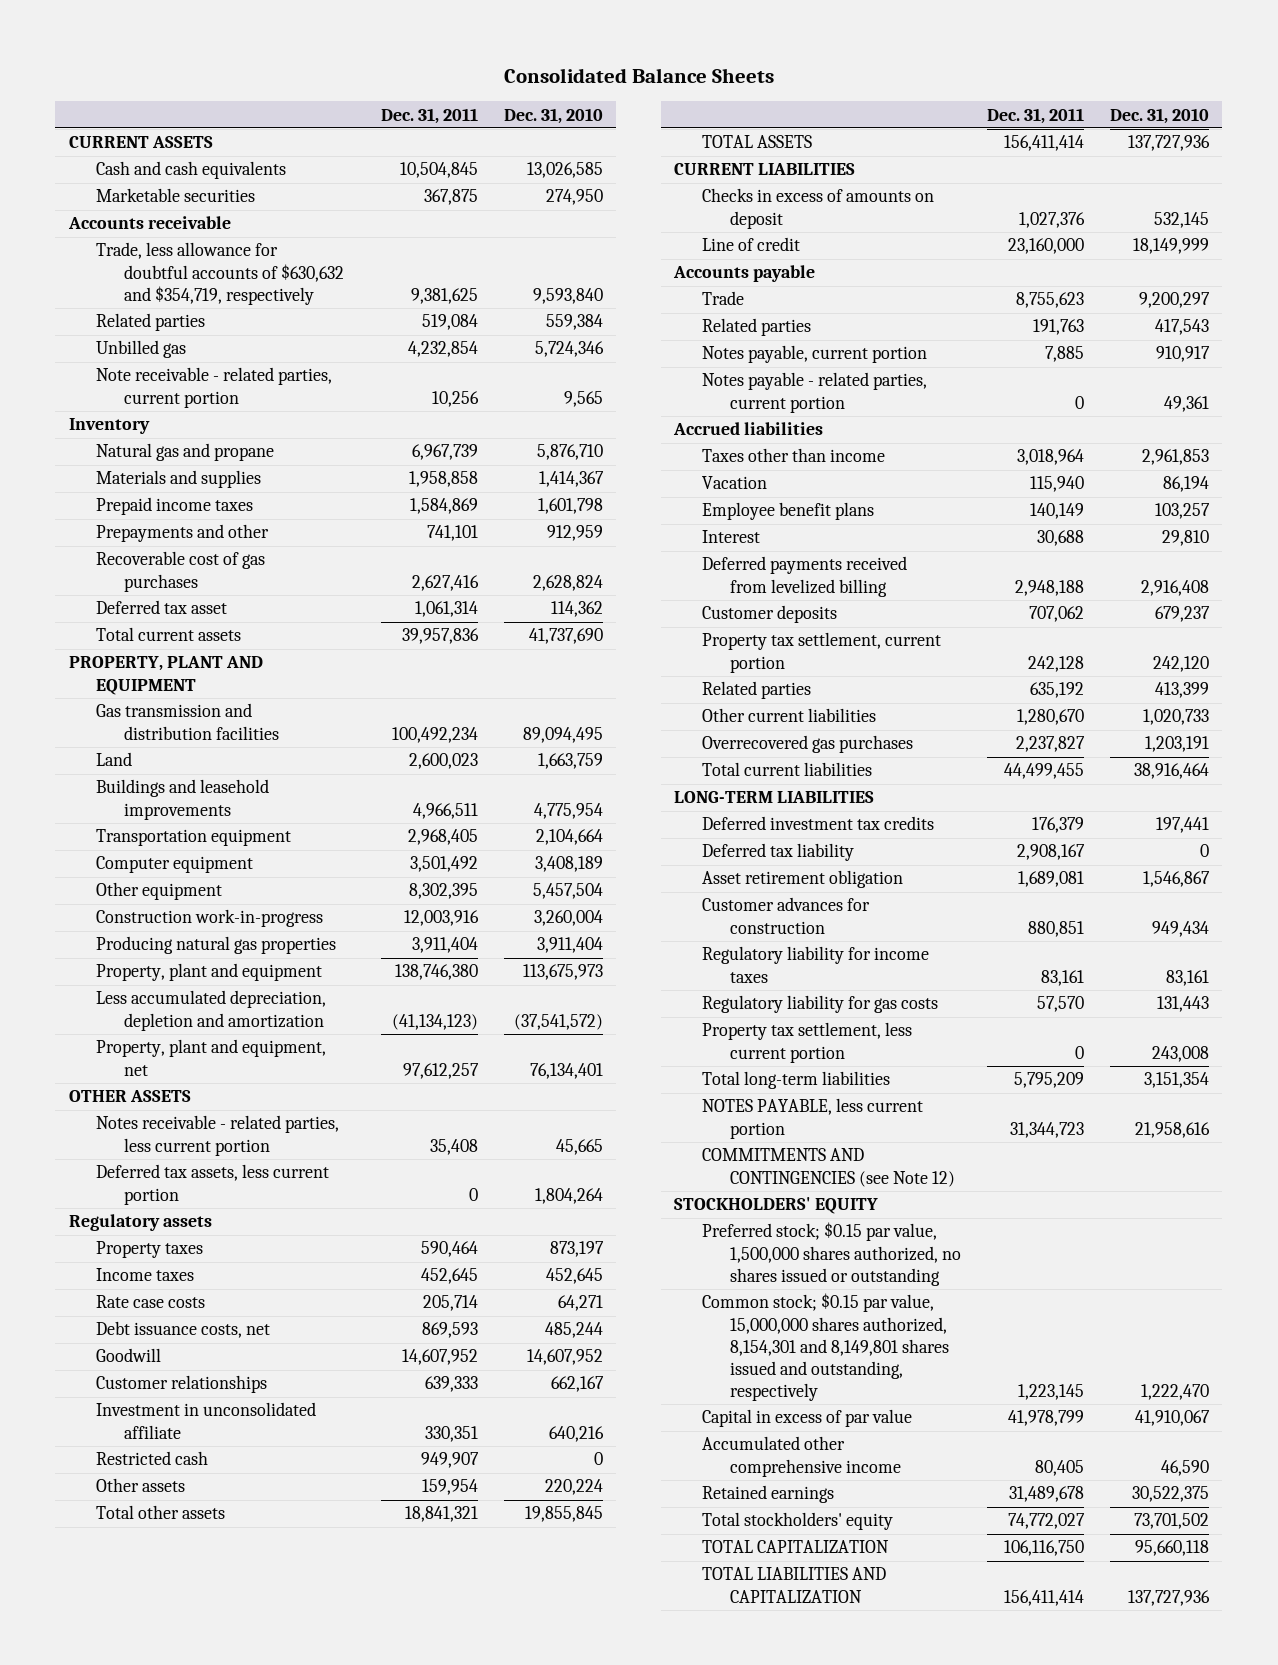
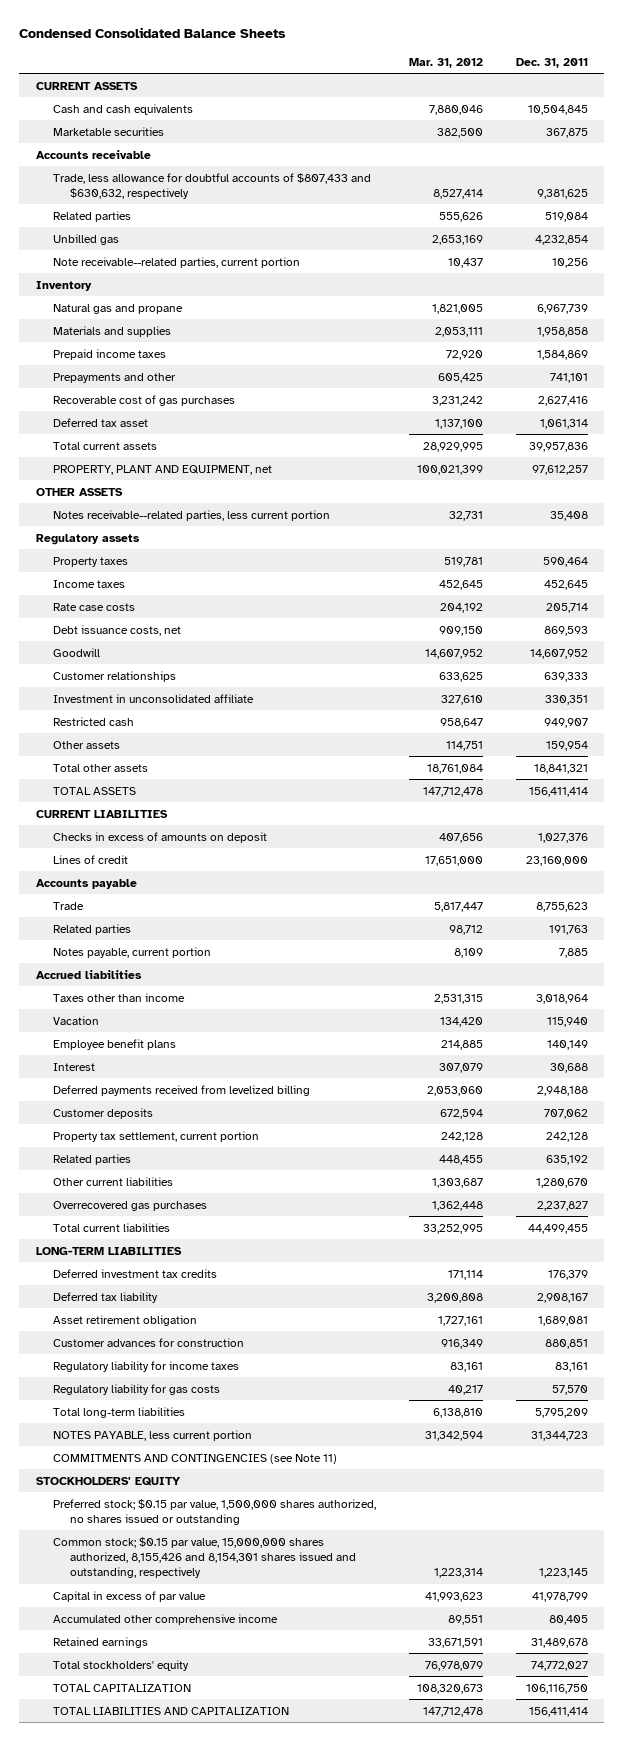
[503,68,774,84] Consolidated Balance Sheets -> [19,27,287,39] Condensed Consolidated Balance Sheets
[504,107,604,124] Dec. 31, 2010 -> none
none -> [408,57,483,68] Mar. 31, 2012
[96,242,345,305] Trade, less allowance for doubtful accounts of $630,632 and $354,719, respectively -> [53,172,372,199] Trade, less allowance for doubtful accounts of $807,433 and $630,632, respectively
[96,367,333,408] Note receivable - related parties, current portion -> [53,256,301,268] Note receivable--related parties, current portion
[68,656,263,695] PROPERTY, PLANT AND EQUIPMENT -> none
[96,703,280,740] Gas transmission and distribution facilities -> none
[96,752,133,767] Land -> none
[96,779,270,820] Buildings and leasehold improvements -> none
[96,829,292,847] Transportation equipment -> none
[96,856,254,874] Computer equipment -> none
[96,882,223,901] Other equipment -> none
[96,909,324,928] Construction work-in-progress -> none
[96,936,337,955] Producing natural gas properties -> none
[96,963,323,982] Property, plant and equipment -> none
[96,990,327,1031] Less accumulated depreciation, depletion and amortization -> none
[96,1039,327,1076] Property, plant and equipment, net -> [53,464,273,475] PROPERTY, PLANT AND EQUIPMENT, net
[96,1164,330,1205] Deferred tax assets, less current portion -> none
[96,1115,340,1156] Notes receivable - related parties, less current portion -> [53,509,331,521] Notes receivable--related parties, less current portion
[702,237,801,252] Line of credit -> [53,854,129,864] Lines of credit
[702,372,928,413] Notes payable - related parties, current portion -> none
[702,1022,913,1063] Property tax settlement, less current portion -> none
[702,1148,955,1187] COMMITMENTS AND CONTINGENCIES (see Note 12) -> [53,1453,338,1464] COMMITMENTS AND CONTINGENCIES (see Note 11)
[702,1293,949,1401] Common stock; $0.15 par value, 15,000,000 shares authorized, 8,154,301 and 8,149,801 shares issued and outstanding, respectively -> [53,1536,357,1579] Common stock; $0.15 par value, 15,000,000 shares authorized, 8,155,426 and 8,154,301 shares issued and outstanding, respectively

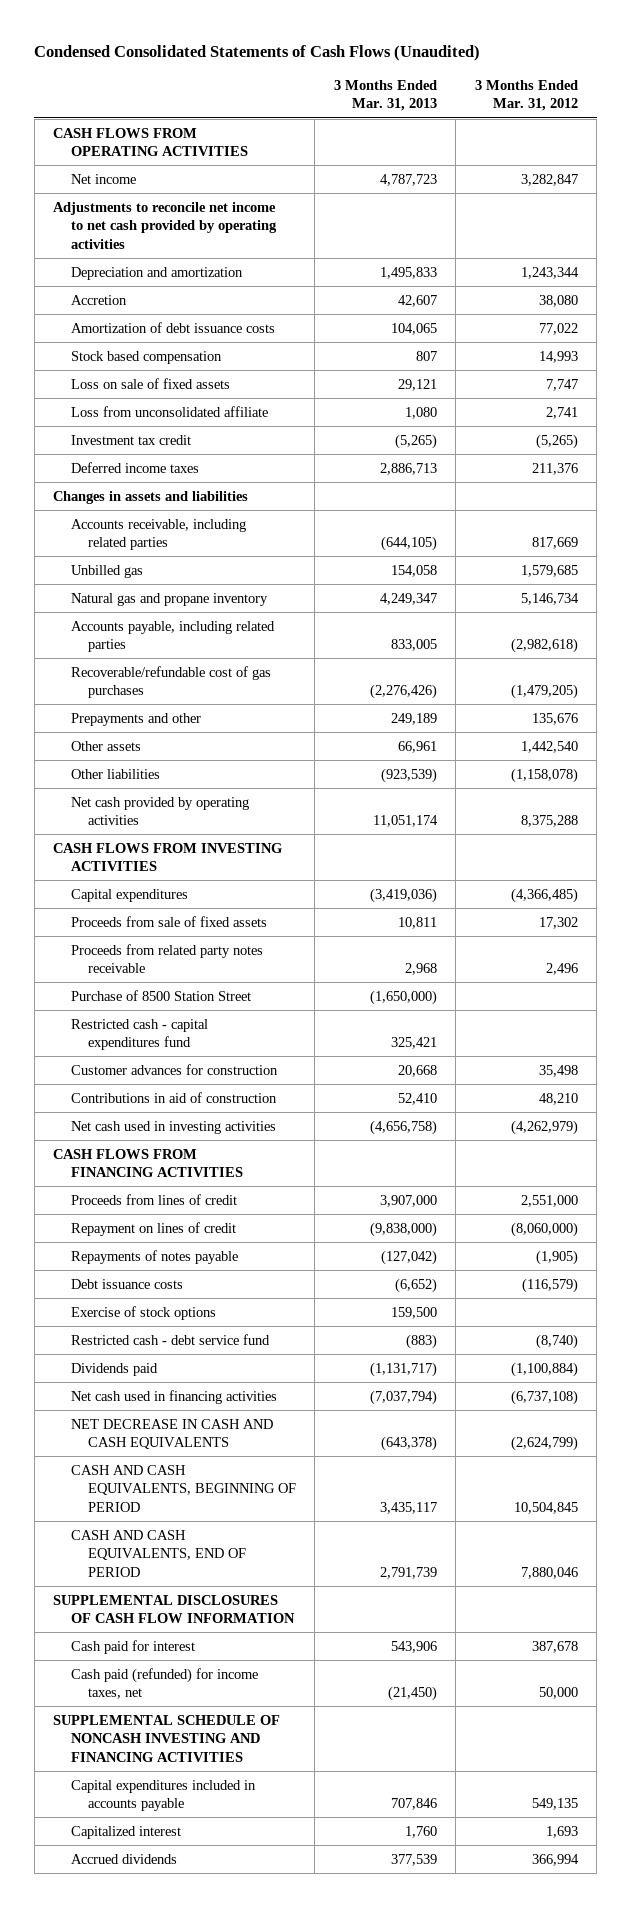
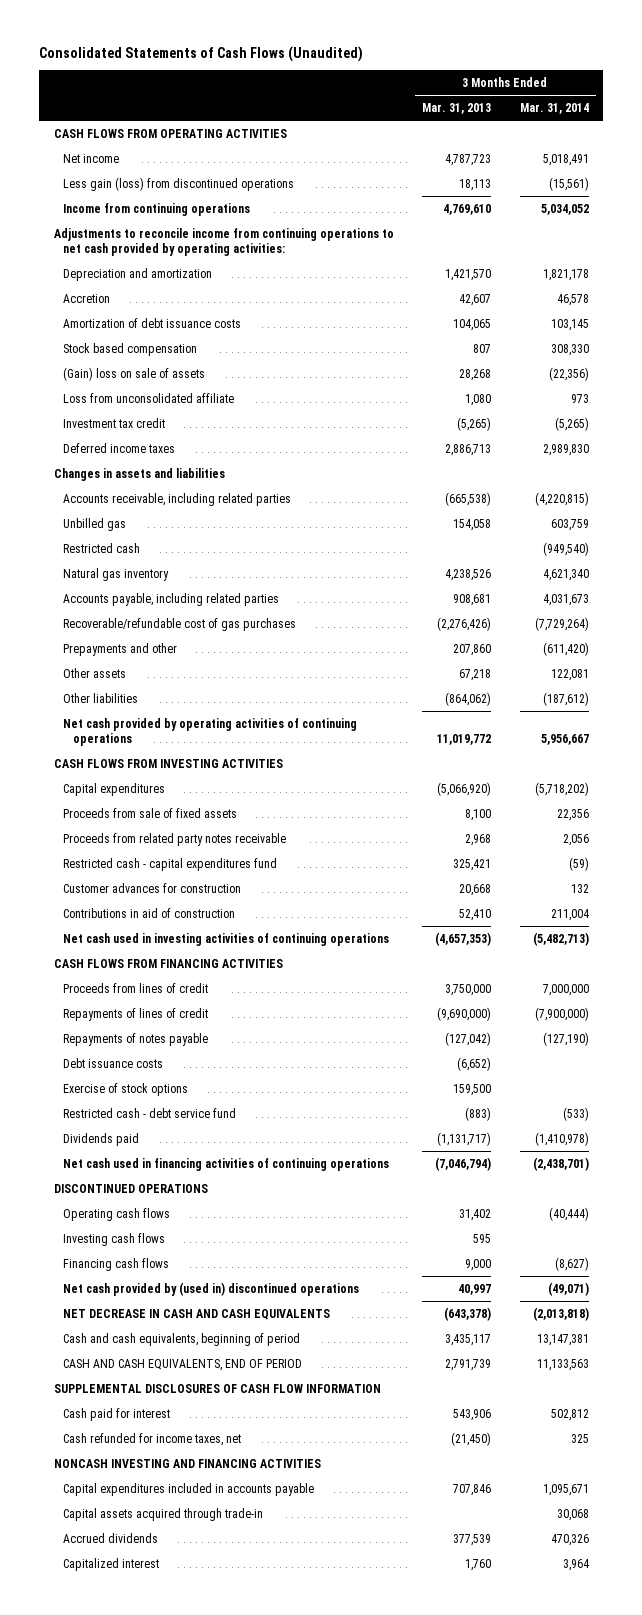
[34,44,481,61] Condensed Consolidated Statements of Cash Flows (Unaudited) -> [39,46,364,63] Consolidated Statements of Cash Flows (Unaudited)
[474,79,578,112] 3 Months Ended Mar. 31, 2012 -> none
none -> [519,103,589,115] Mar. 31, 2014
none -> [63,176,295,191] Less gain (loss) from discontinued operations
none -> [63,202,251,216] Income from continuing operations
[53,201,277,249] Adjustments to reconcile net income to net cash provided by operating activities -> [53,227,394,257] Adjustments to reconcile income from continuing operations to net cash provided by operating activities:
[379,266,437,279] 1,495,833 -> [445,268,492,281] 1,421,570
[70,377,230,389] Loss on sale of fixed assets -> [63,366,206,381] (Gain) loss on sale of assets
[397,378,437,391] 29,121 -> [459,368,492,381] 28,268
[380,536,437,552] (644,105) -> [445,491,492,506] (665,538)
none -> [63,542,141,553] Restricted cash
[70,592,268,606] Natural gas and propane inventory -> [63,567,170,581] Natural gas inventory
[379,592,437,605] 4,249,347 -> [445,568,492,581] 4,238,526
[390,639,437,652] 833,005 -> [453,593,492,606] 908,681
[390,712,437,725] 249,189 -> [453,643,492,656] 207,860
[397,740,437,753] 66,961 -> [459,668,492,681] 67,218
[380,767,437,783] (923,539) -> [445,691,492,706] (864,062)
[70,796,249,826] Net cash provided by operating activities -> [63,717,358,747] Net cash provided by operating activities of continuing operations
[372,815,438,828] 11,051,174 -> [437,734,492,746] 11,019,772
[369,887,437,903] (3,419,036) -> [437,781,492,796] (5,066,920)
[397,916,437,929] 10,811 -> [465,808,492,821] 8,100
[70,989,251,1001] Purchase of 8500 Station Street -> none
[70,1120,276,1134] Net cash used in investing activities -> [63,932,390,946] Net cash used in investing activities of continuing operations
[369,1119,437,1135] (4,656,758) -> [435,931,492,946] (4,657,353)
[379,1194,437,1207] 3,907,000 -> [445,983,492,996] 3,750,000
[70,1221,236,1236] Repayment on lines of credit -> [63,1007,209,1021] Repayments of lines of credit
[369,1221,437,1237] (9,838,000) -> [437,1006,492,1021] (9,690,000)
[70,1389,277,1404] Net cash used in financing activities -> [63,1157,390,1171] Net cash used in financing activities of continuing operations
[369,1389,437,1405] (7,037,794) -> [435,1156,492,1171] (7,046,794)
none -> [53,1183,208,1193] DISCONTINUED OPERATIONS
none -> [63,1207,171,1221] Operating cash flows
none -> [63,1232,166,1246] Investing cash flows
none -> [63,1257,170,1271] Financing cash flows
none -> [63,1281,360,1296] Net cash provided by (used in) discontinued operations
[70,1464,296,1512] CASH AND CASH EQUIVALENTS, BEGINNING OF PERIOD -> [63,1332,301,1346] Cash and cash equivalents, beginning of period
[70,1667,258,1700] Cash paid (refunded) for income taxes, net -> [63,1432,242,1446] Cash refunded for income taxes, net
[53,1714,281,1762] SUPPLEMENTAL SCHEDULE OF NONCASH INVESTING AND FINANCING ACTIVITIES -> [53,1458,321,1468] NONCASH INVESTING AND FINANCING ACTIVITIES
none -> [63,1507,264,1521] Capital assets acquired through trade-in
[70,1825,181,1839] Capitalized interest -> [63,1557,160,1571] Capitalized interest

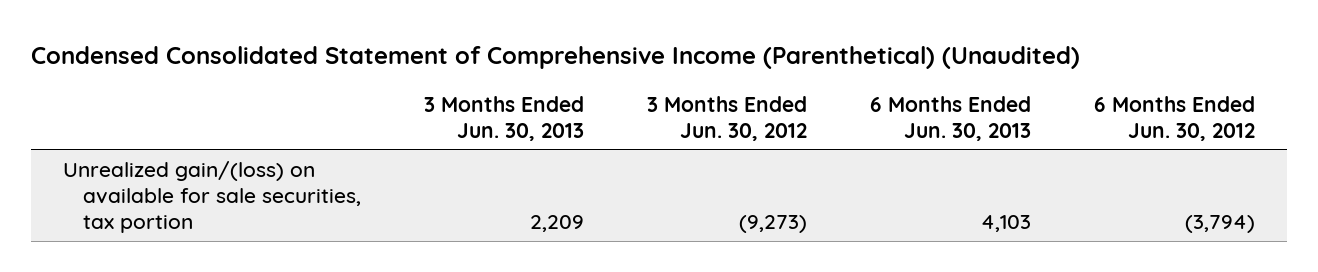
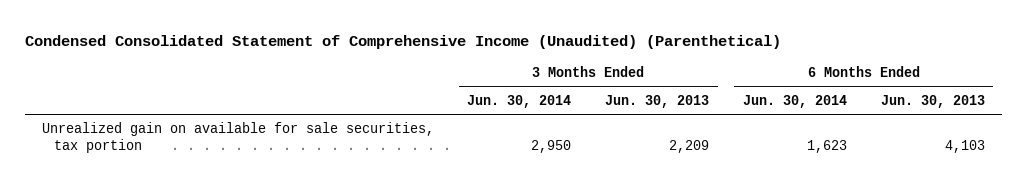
[31,45,1081,69] Condensed Consolidated Statement of Comprehensive Income (Parenthetical) (Unaudited) -> [24,34,781,49] Condensed Consolidated Statement of Comprehensive Income (Unaudited) (Parenthetical)
[647,95,808,141] 3 Months Ended Jun. 30, 2012 -> none
[1094,95,1256,141] 6 Months Ended Jun. 30, 2012 -> none
none -> [467,95,572,109] Jun. 30, 2014
none -> [742,95,847,109] Jun. 30, 2014
[62,160,361,234] Unrealized gain/(loss) on available for sale securities, tax portion -> [41,122,434,154] Unrealized gain on available for sale securities, tax portion

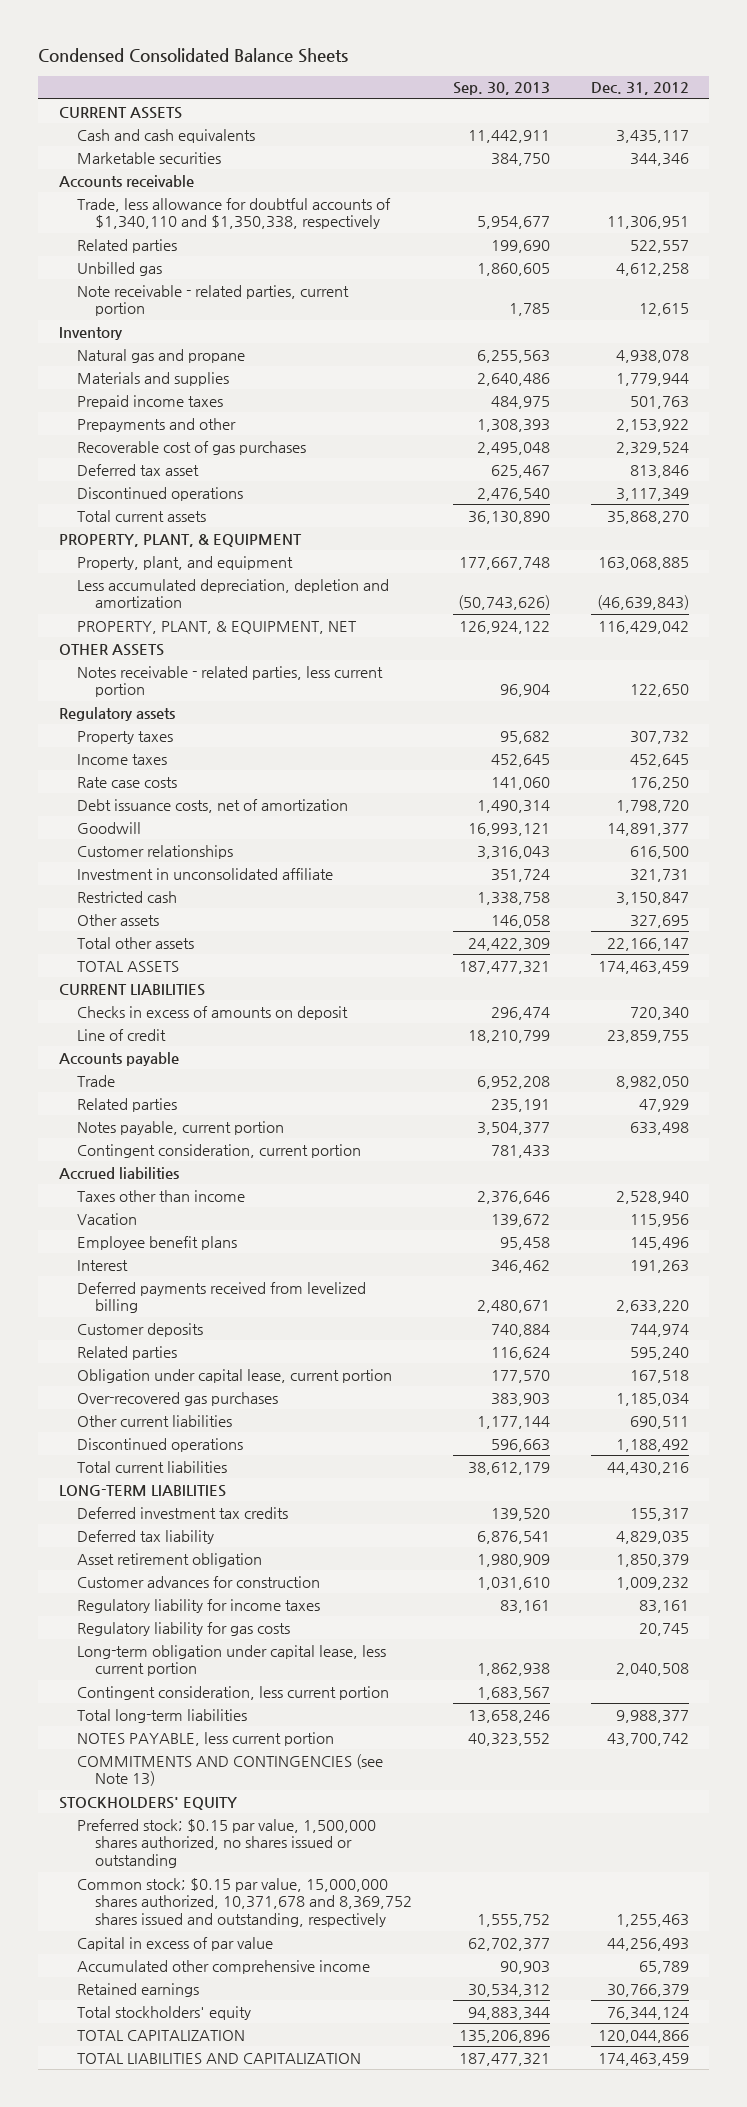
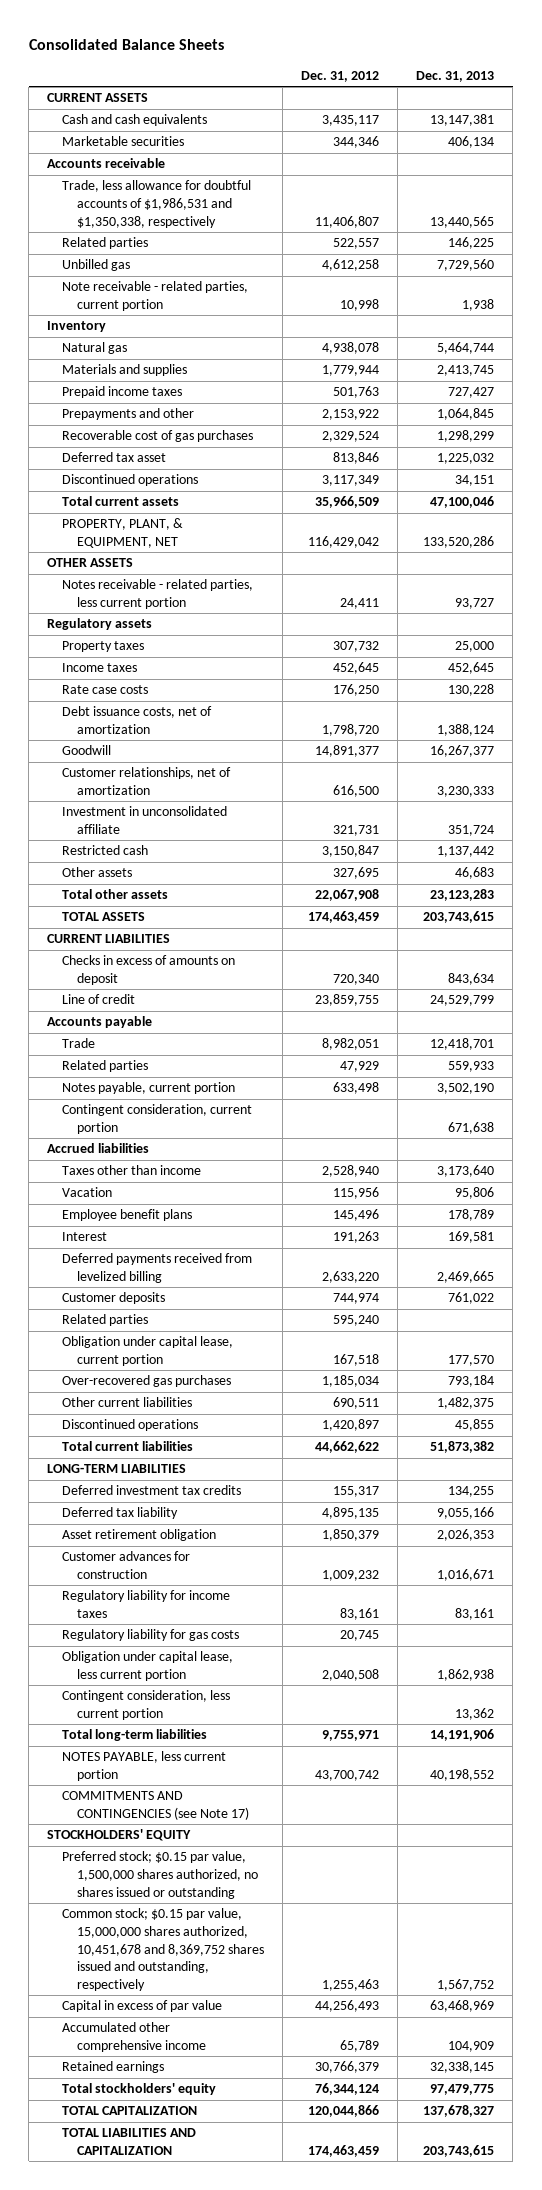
[38,48,349,64] Condensed Consolidated Balance Sheets -> [28,39,224,51] Consolidated Balance Sheets
[452,82,550,96] Sep. 30, 2013 -> none
none -> [416,70,495,82] Dec. 31, 2013
[76,197,391,230] Trade, less allowance for doubtful accounts of $1,340,110 and $1,350,338, respectively -> [62,180,252,228] Trade, less allowance for doubtful accounts of $1,986,531 and $1,350,338, respectively
[606,216,689,230] 11,306,951 -> [315,215,380,228] 11,406,807
[638,303,689,317] 12,615 -> [340,299,380,312] 10,998
[76,348,245,363] Natural gas and propane -> [62,342,128,355] Natural gas
[58,533,302,547] PROPERTY, PLANT, & EQUIPMENT -> none
[76,555,293,570] Property, plant, and equipment -> none
[76,578,389,609] Less accumulated depreciation, depletion and amortization -> none
[606,510,689,524] 35,868,270 -> [315,496,380,509] 35,966,509
[629,684,689,698] 122,650 -> [340,598,380,610] 24,411
[76,844,233,859] Customer relationships -> [62,767,232,796] Customer relationships, net of amortization
[606,937,689,951] 22,166,147 -> [315,889,380,902] 22,067,908
[615,1075,689,1089] 8,982,050 -> [322,1038,380,1051] 8,982,051
[615,1438,689,1452] 1,188,492 -> [322,1419,380,1432] 1,420,897
[606,1461,689,1475] 44,430,216 -> [315,1441,380,1454] 44,662,622
[615,1530,689,1544] 4,829,035 -> [322,1507,380,1520] 4,895,135
[76,1644,386,1677] Long-term obligation under capital lease, less current portion -> [62,1651,234,1682] Obligation under capital lease, less current portion
[615,1709,689,1723] 9,988,377 -> [322,1730,380,1742] 9,755,971
[76,1753,383,1787] COMMITMENTS AND CONTINGENCIES (see Note 13) -> [62,1791,249,1821] COMMITMENTS AND CONTINGENCIES (see Note 17)
[76,1877,413,1928] Common stock; $0.15 par value, 15,000,000 shares authorized, 10,371,678 and 8,369,752 shares issued and outstanding, respectively -> [62,1908,264,1992] Common stock; $0.15 par value, 15,000,000 shares authorized, 10,451,678 and 8,369,752 shares issued and outstanding, respectively

